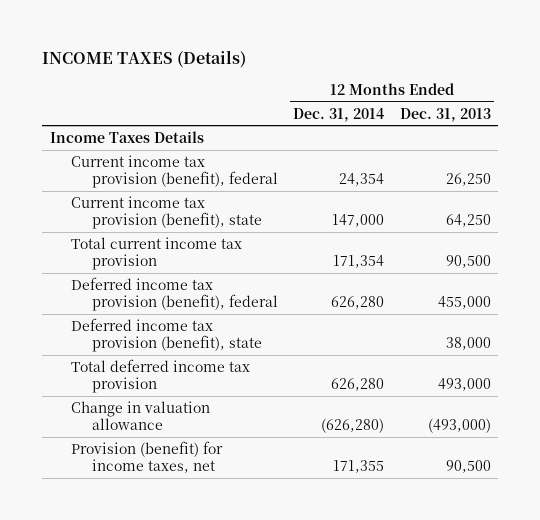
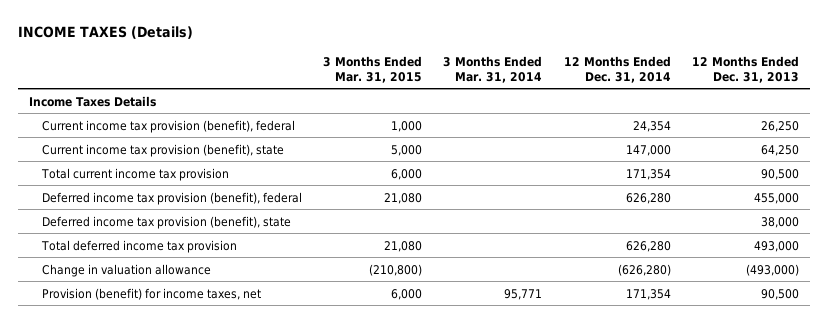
none -> [322,56,422,83] 3 Months Ended Mar. 31, 2015
none -> [443,56,543,83] 3 Months Ended Mar. 31, 2014
[333,460,385,474] 171,355 -> [625,288,671,300] 171,354

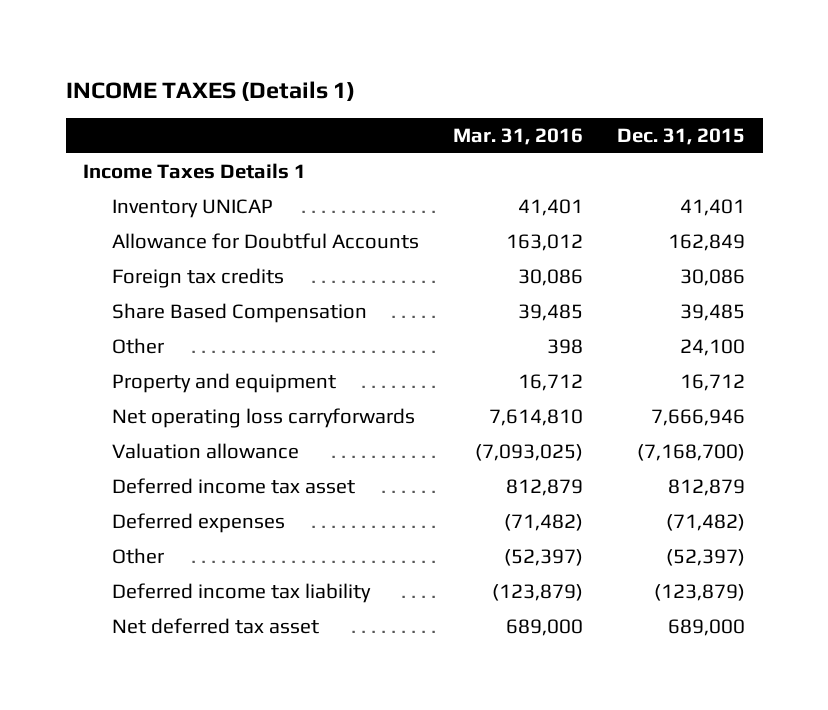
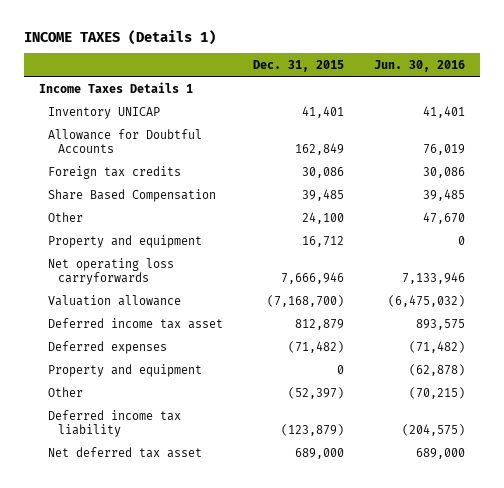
[453,127,584,145] Mar. 31, 2016 -> none
none -> [374,59,466,72] Jun. 30, 2016
none -> [48,363,203,377] Property and equipment

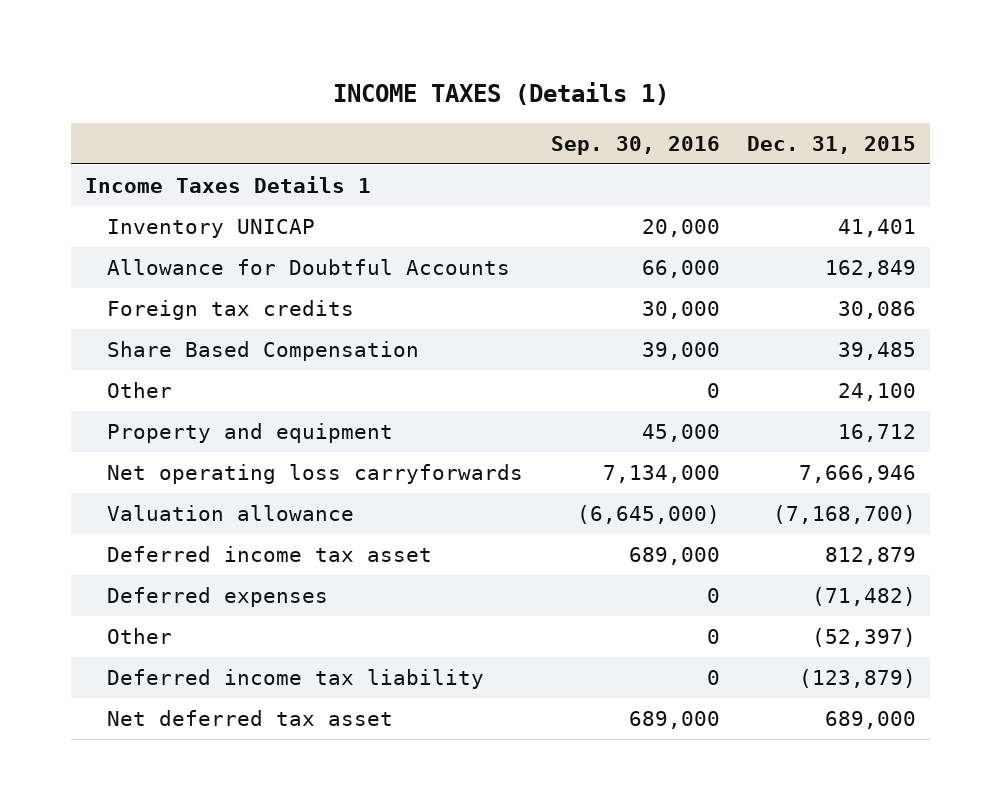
[374,59,466,72] Jun. 30, 2016 -> none
none -> [550,135,720,155] Sep. 30, 2016
[48,363,203,377] Property and equipment -> none

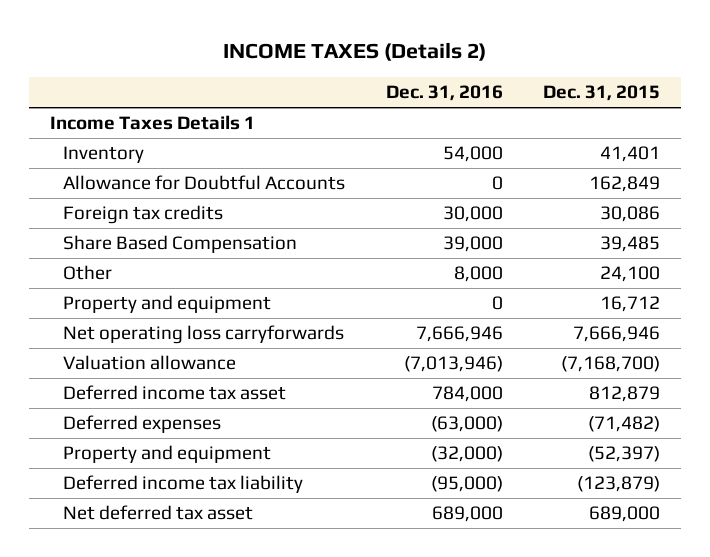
[332,82,669,106] INCOME TAXES (Details 1) -> [222,42,486,62] INCOME TAXES (Details 2)
[550,135,720,155] Sep. 30, 2016 -> none
none -> [385,85,503,102] Dec. 31, 2016
[106,218,315,238] Inventory UNICAP -> [62,146,144,164] Inventory
[106,627,172,644] Other -> [62,445,271,464] Property and equipment

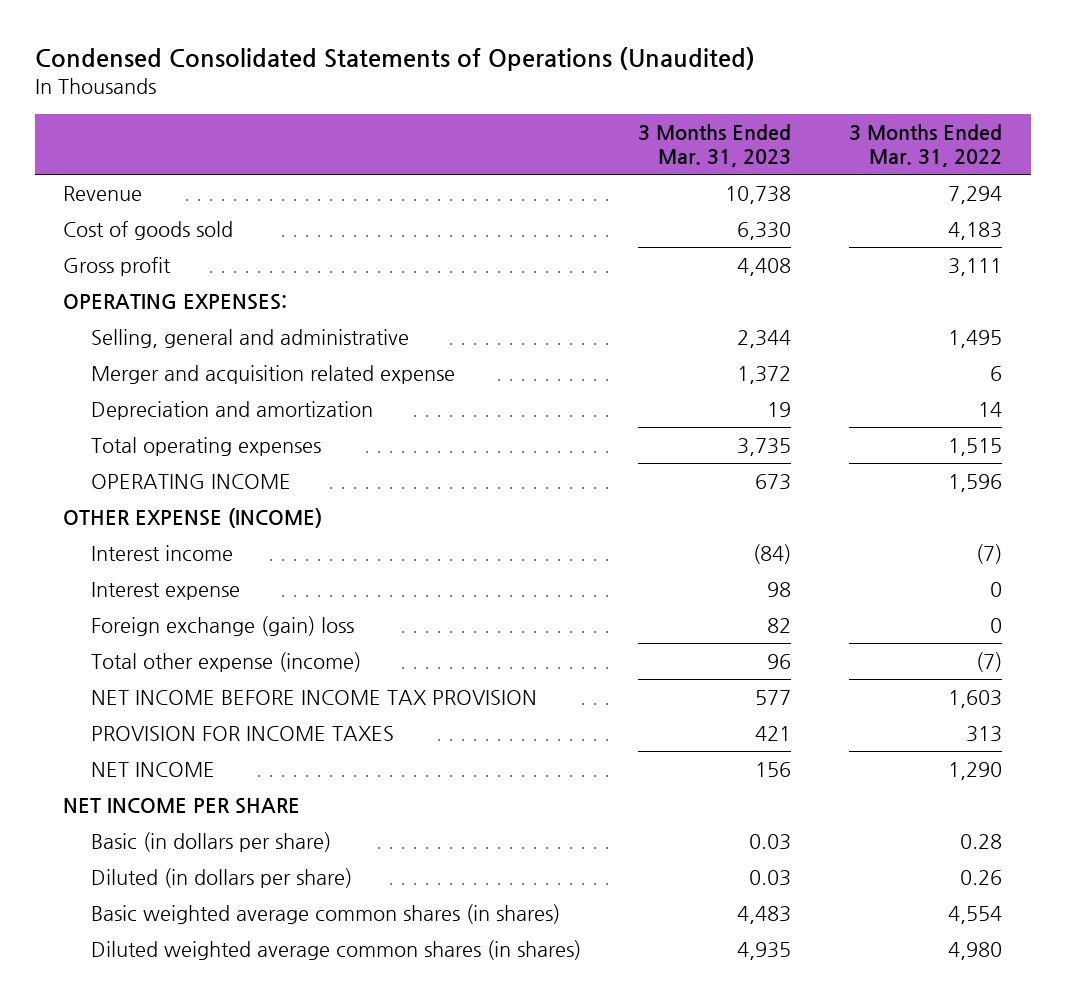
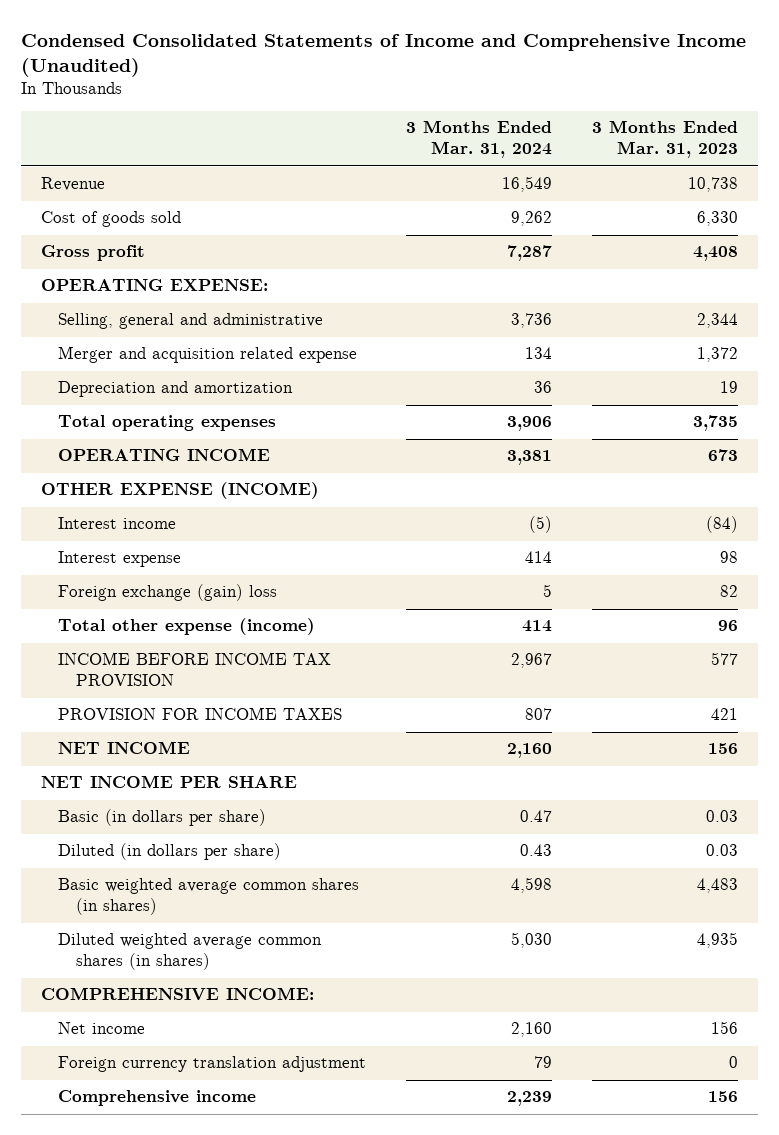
[34,47,755,72] Condensed Consolidated Statements of Operations (Unaudited) -> [21,33,747,78] Condensed Consolidated Statements of Income and Comprehensive Income (Unaudited)
[849,123,1003,168] 3 Months Ended Mar. 31, 2022 -> none
none -> [406,120,553,159] 3 Months Ended Mar. 31, 2024
[63,294,288,311] OPERATING EXPENSES: -> [41,279,269,292] OPERATING EXPENSE:
[90,690,537,706] NET INCOME BEFORE INCOME TAX PROVISION -> [58,652,332,687] INCOME BEFORE INCOME TAX PROVISION
none -> [41,987,315,1001] COMPREHENSIVE INCOME:
none -> [58,1022,146,1035] Net income
none -> [58,1056,367,1073] Foreign currency translation adjustment
none -> [58,1090,257,1107] Comprehensive income

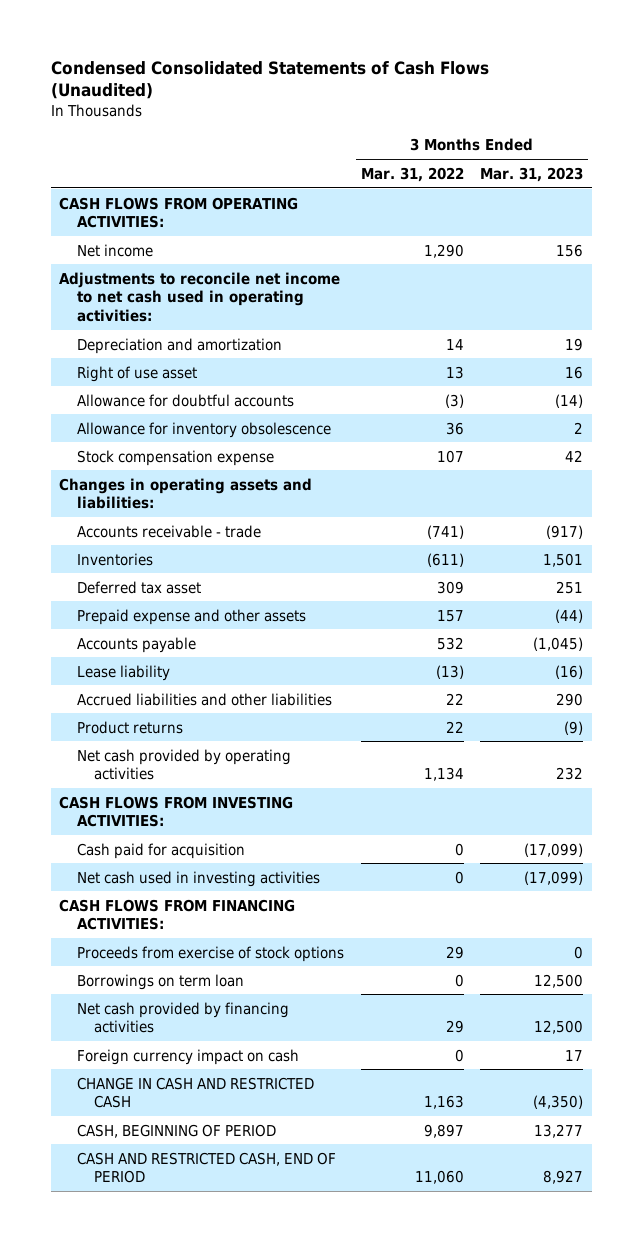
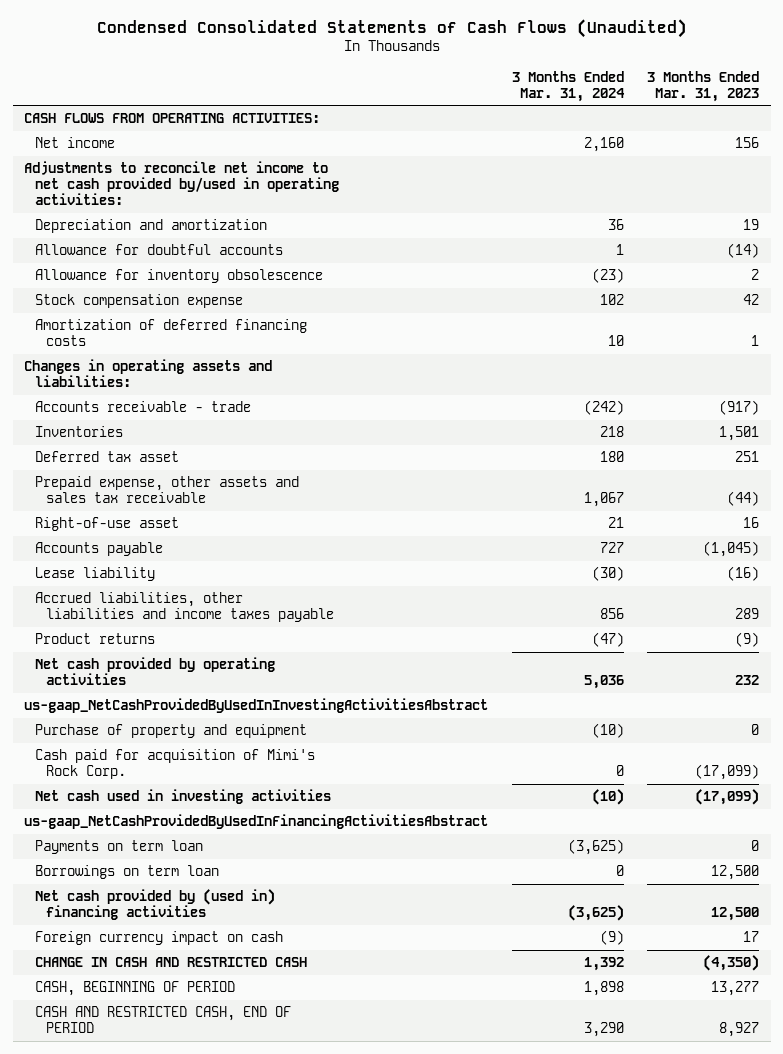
[360,166,464,182] Mar. 31, 2022 -> none
none -> [511,70,625,102] 3 Months Ended Mar. 31, 2024
[59,271,341,323] Adjustments to reconcile net income to net cash used in operating activities: -> [24,161,340,206] Adjustments to reconcile net income to net cash provided by/used in operating activities:
[76,365,197,382] Right of use asset -> none
none -> [35,319,308,347] Amortization of deferred financing costs
[76,608,306,625] Prepaid expense and other assets -> [35,476,300,504] Prepaid expense, other assets and sales tax receivable
none -> [35,517,180,532] Right-of-use asset
[76,692,332,706] Accrued liabilities and other liabilities -> [35,592,335,623] Accrued liabilities, other liabilities and income taxes payable
[556,692,584,706] 290 -> [735,608,760,620] 289
[59,795,294,828] CASH FLOWS FROM INVESTING ACTIVITIES: -> [24,698,489,714] us-gaap_NetCashProvidedByUsedInInvestingActivitiesAbstract
none -> [35,724,308,739] Purchase of property and equipment
[76,842,245,859] Cash paid for acquisition -> [35,749,316,780] Cash paid for acquisition of Mimi's Rock Corp.
[76,945,344,962] Proceeds from exercise of stock options -> none
[59,898,296,931] CASH FLOWS FROM FINANCING ACTIVITIES: -> [24,814,489,830] us-gaap_NetCashProvidedByUsedInFinancingActivitiesAbstract
none -> [35,840,204,855] Payments on term loan
[76,1001,289,1034] Net cash provided by financing activities -> [35,889,276,921] Net cash provided by (used in) financing activities

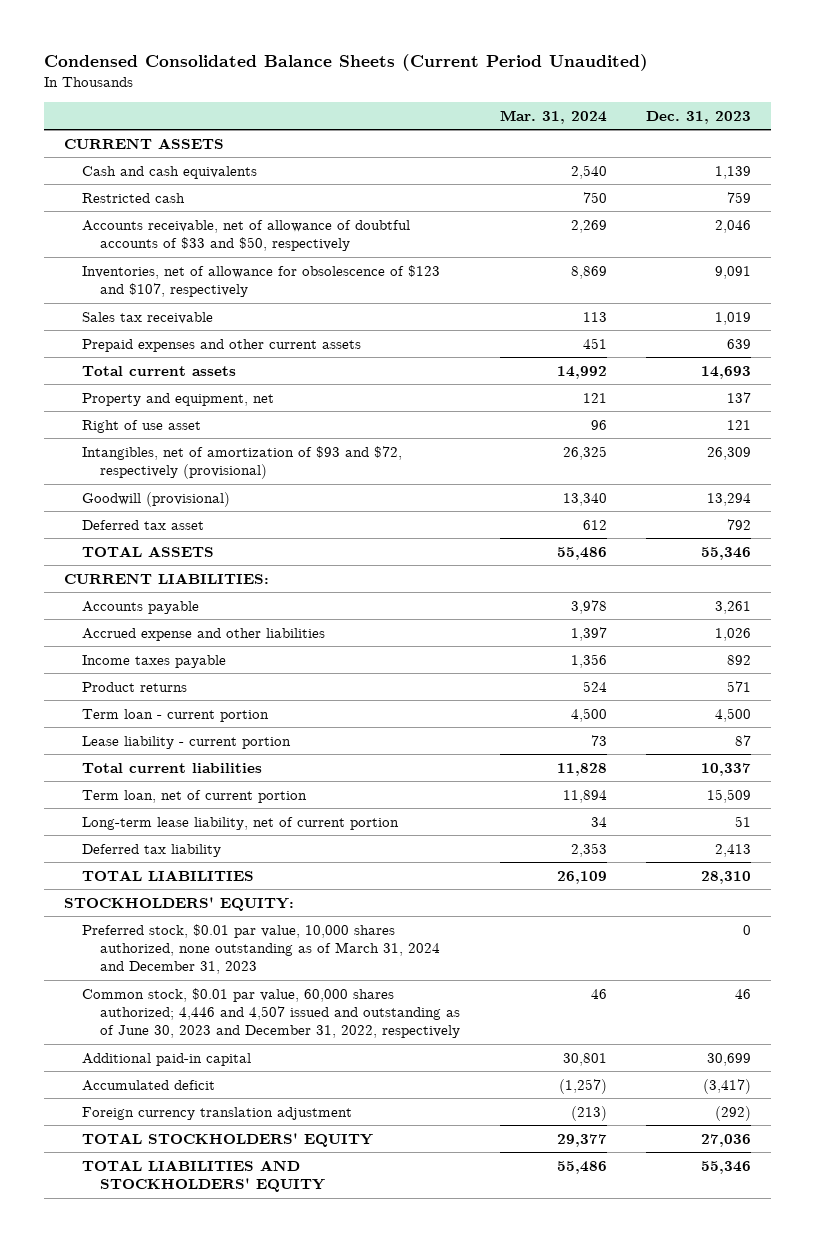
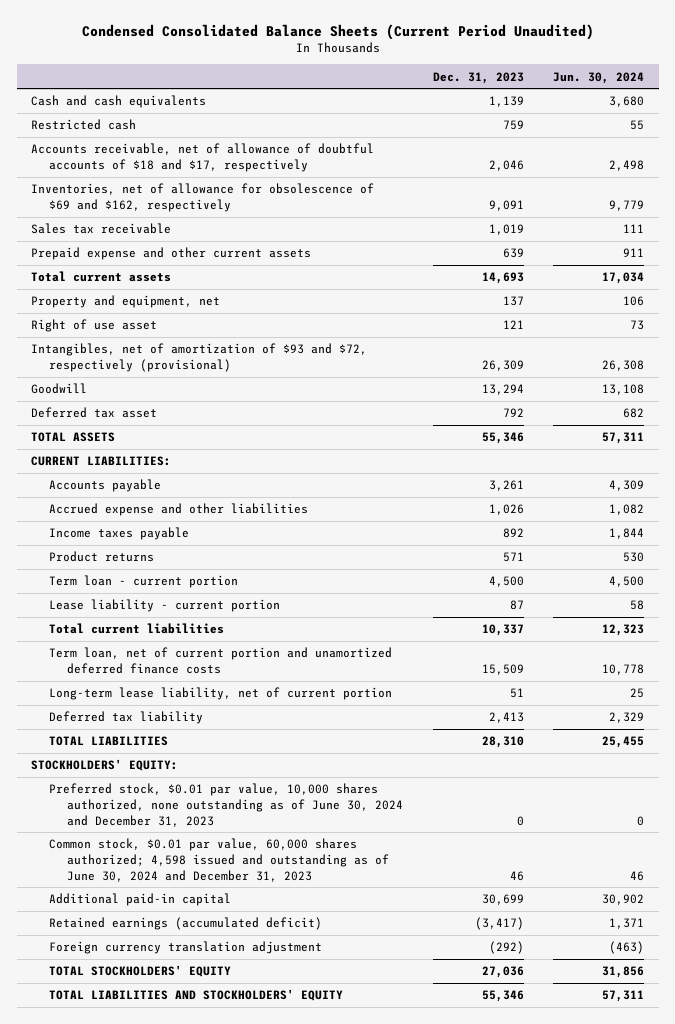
[499,109,607,124] Mar. 31, 2024 -> none
none -> [553,71,645,84] Jun. 30, 2024
[63,137,224,149] CURRENT ASSETS -> none
[82,219,411,252] Accounts receivable, net of allowance of doubtful accounts of $33 and $50, respectively -> [31,143,375,172] Accounts receivable, net of allowance of doubtful accounts of $18 and $17, respectively
[82,264,441,298] Inventories, net of allowance for obsolescence of $123 and $107, respectively -> [31,183,375,212] Inventories, net of allowance for obsolescence of $69 and $162, respectively
[82,338,362,352] Prepaid expenses and other current assets -> [31,247,312,261] Prepaid expense and other current assets
[82,491,231,507] Goodwill (provisional) -> [31,383,88,395] Goodwill
[82,789,308,803] Term loan, net of current portion -> [49,647,393,674] Term loan, net of current portion and unamortized deferred finance costs
[82,923,441,975] Preferred stock, $0.01 par value, 10,000 shares authorized, none outstanding as of March 31, 2024 and December 31, 2023 -> [49,783,404,827] Preferred stock, $0.01 par value, 10,000 shares authorized, none outstanding as of June 30, 2024 and December 31, 2023
[82,987,461,1039] Common stock, $0.01 par value, 60,000 shares authorized; 4,446 and 4,507 issued and outstanding as of June 30, 2023 and December 31, 2022, respectively -> [49,838,390,882] Common stock, $0.01 par value, 60,000 shares authorized; 4,598 issued and outstanding as of June 30, 2024 and December 31, 2023
[82,1079,216,1091] Accumulated deficit -> [49,917,323,931] Retained earnings (accumulated deficit)

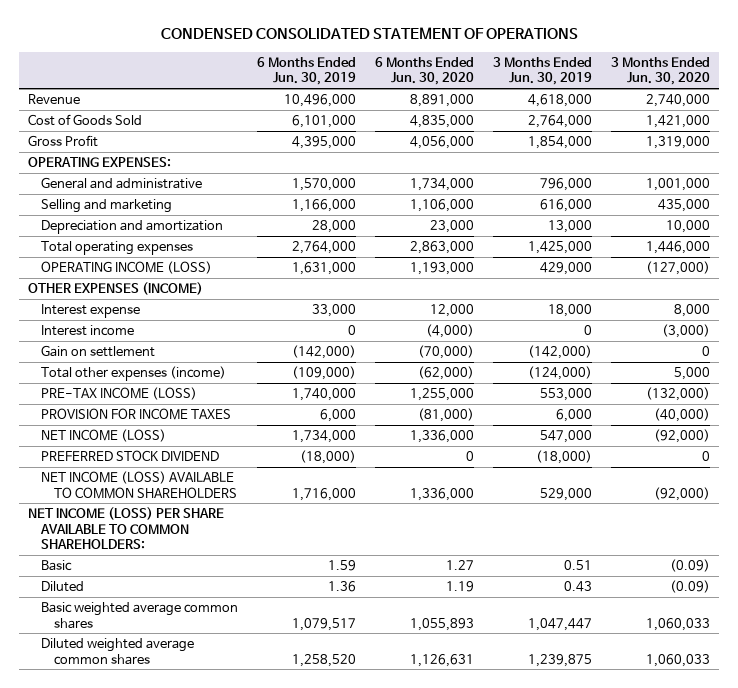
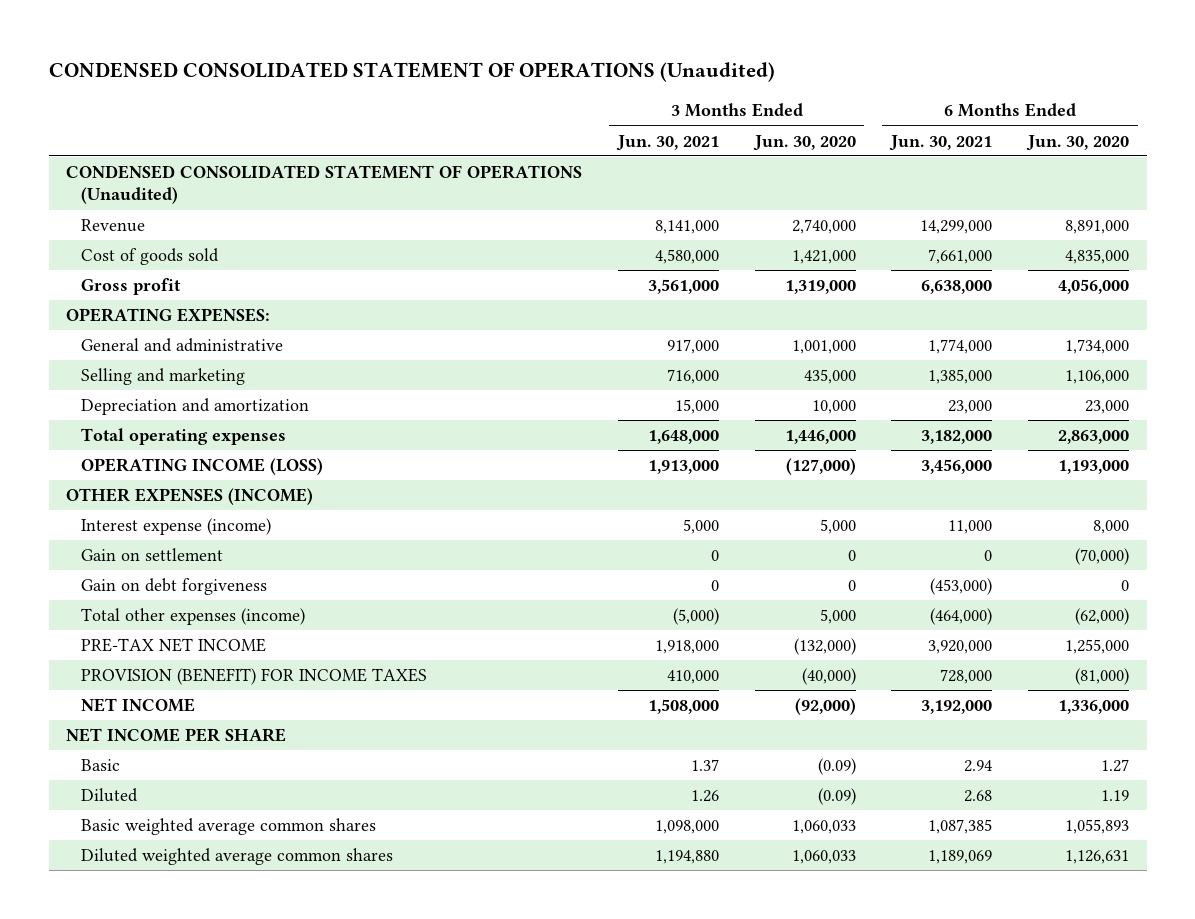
[161,26,579,39] CONDENSED CONSOLIDATED STATEMENT OF OPERATIONS -> [48,61,775,82] CONDENSED CONSOLIDATED STATEMENT OF OPERATIONS (Unaudited)
[257,56,357,86] 6 Months Ended Jun. 30, 2019 -> none
[492,56,592,86] 3 Months Ended Jun. 30, 2019 -> none
none -> [615,134,719,151] Jun. 30, 2021
none -> [889,134,993,151] Jun. 30, 2021
none -> [66,165,583,205] CONDENSED CONSOLIDATED STATEMENT OF OPERATIONS (Unaudited)
[28,114,143,127] Cost of Goods Sold -> [80,248,219,266] Cost of goods sold
[28,135,99,148] Gross Profit -> [80,278,181,296] Gross profit
[41,325,135,337] Interest income -> none
[41,304,141,319] Interest expense -> [80,518,271,536] Interest expense (income)
[429,304,474,318] 12,000 -> [1092,520,1129,535] 8,000
[673,304,710,318] 8,000 -> [819,519,856,535] 5,000
none -> [80,578,267,596] Gain on debt forgiveness
[41,450,220,462] PREFERRED STOCK DIVIDEND -> none
[41,471,237,499] NET INCOME (LOSS) AVAILABLE TO COMMON SHAREHOLDERS -> none
[41,387,198,401] PRE-TAX INCOME (LOSS) -> [80,638,266,653] PRE-TAX NET INCOME
[41,408,232,421] PROVISION FOR INCOME TAXES -> [80,668,427,686] PROVISION (BENEFIT) FOR INCOME TAXES
[41,429,167,443] NET INCOME (LOSS) -> [80,698,195,713] NET INCOME
[28,507,225,550] NET INCOME (LOSS) PER SHARE AVAILABLE TO COMMON SHAREHOLDERS: -> [66,728,287,743] NET INCOME PER SHARE

